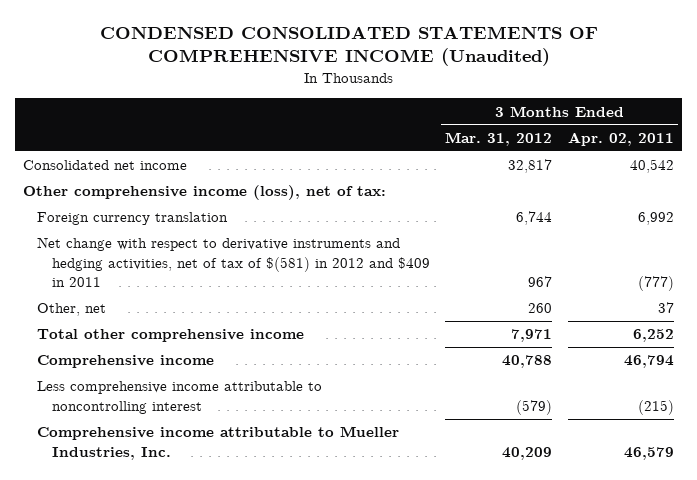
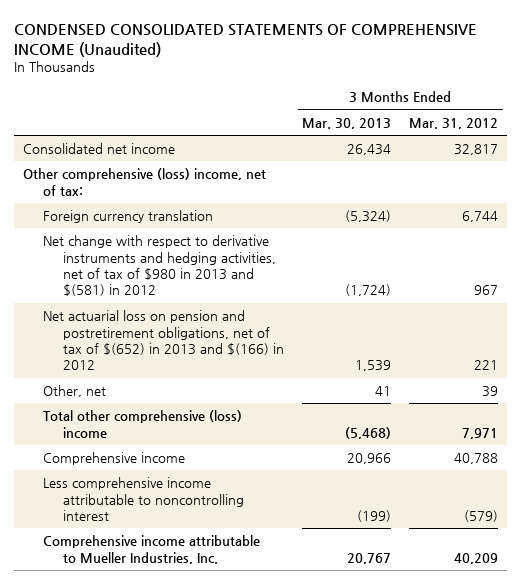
[568,131,675,146] Apr. 02, 2011 -> none
none -> [302,117,392,129] Mar. 30, 2013
[23,185,387,201] Other comprehensive income (loss), net of tax: -> [22,168,266,196] Other comprehensive (loss) income, net of tax:
[37,237,430,288] Net change with respect to derivative instruments and hedging activities, net of tax of $(581) in 2012 and $409 in 2011 -> [42,235,277,297] Net change with respect to derivative instruments and hedging activities, net of tax of $980 in 2013 and $(581) in 2012
none -> [42,310,285,371] Net actuarial loss on pension and postretirement obligations, net of tax of $(652) in 2013 and $(166) in 2012
[528,303,553,314] 260 -> [482,386,499,398] 39
[37,329,305,343] Total other comprehensive income -> [42,410,242,438] Total other comprehensive (loss) income

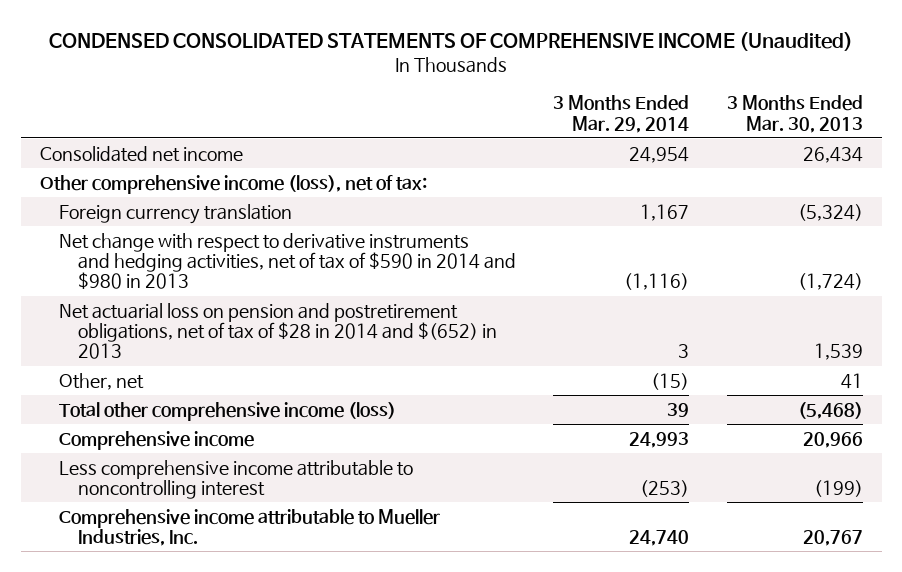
[409,117,499,129] Mar. 31, 2012 -> none
none -> [553,95,690,133] 3 Months Ended Mar. 29, 2014
[22,168,266,196] Other comprehensive (loss) income, net of tax: -> [39,174,427,194] Other comprehensive income (loss), net of tax:
[42,235,277,297] Net change with respect to derivative instruments and hedging activities, net of tax of $980 in 2013 and $(581) in 2012 -> [58,232,517,290] Net change with respect to derivative instruments and hedging activities, net of tax of $590 in 2014 and $980 in 2013
[42,310,285,371] Net actuarial loss on pension and postretirement obligations, net of tax of $(652) in 2013 and $(166) in 2012 -> [58,302,498,360] Net actuarial loss on pension and postretirement obligations, net of tax of $28 in 2014 and $(652) in 2013
[42,410,242,438] Total other comprehensive (loss) income -> [58,401,396,421] Total other comprehensive income (loss)

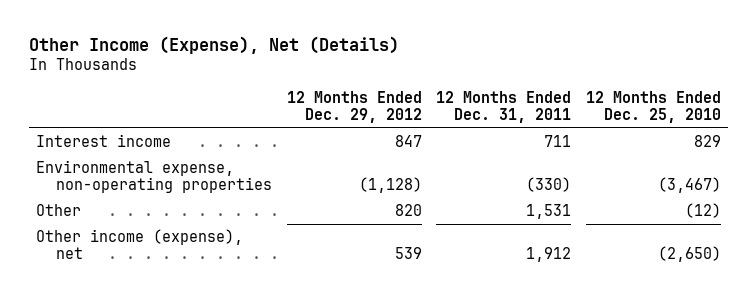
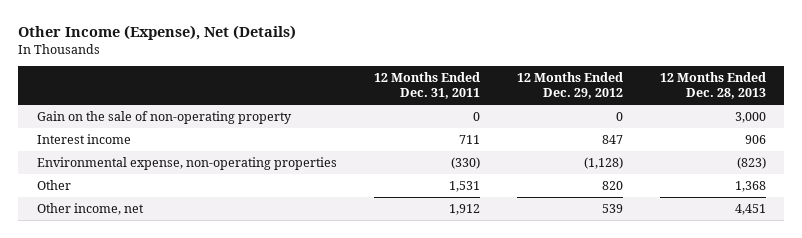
[585,90,721,123] 12 Months Ended Dec. 25, 2010 -> none
none -> [659,72,766,100] 12 Months Ended Dec. 28, 2013
none -> [36,110,292,124] Gain on the sale of non-operating property
[35,229,243,260] Other income (expense), net -> [36,202,144,215] Other income, net

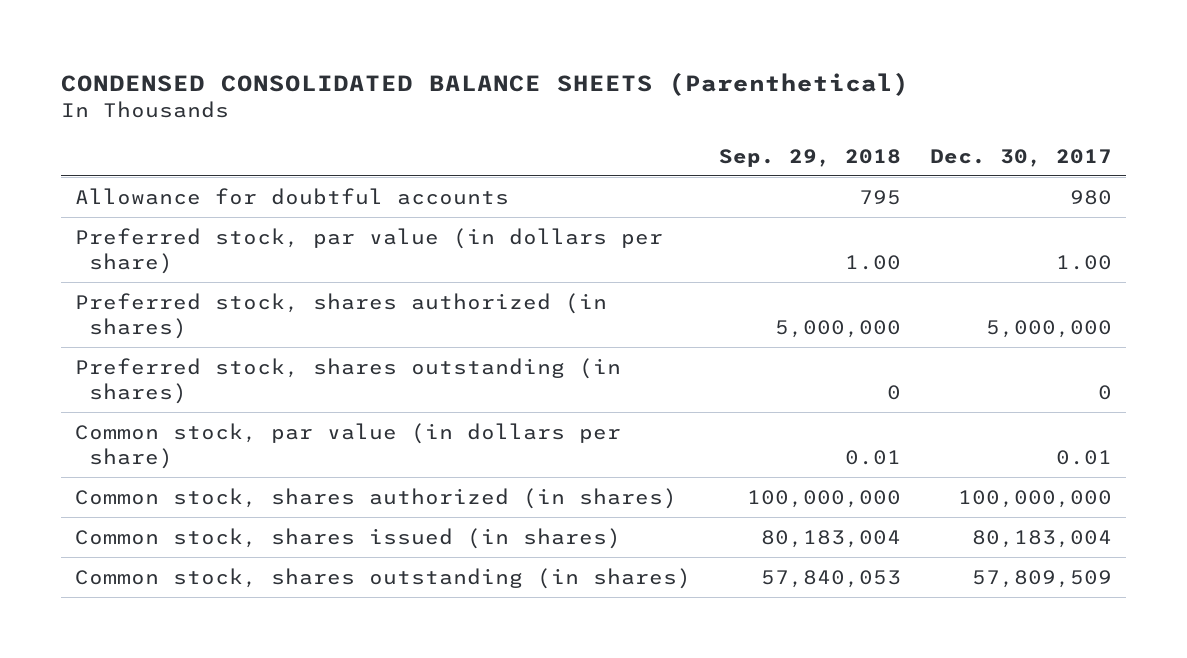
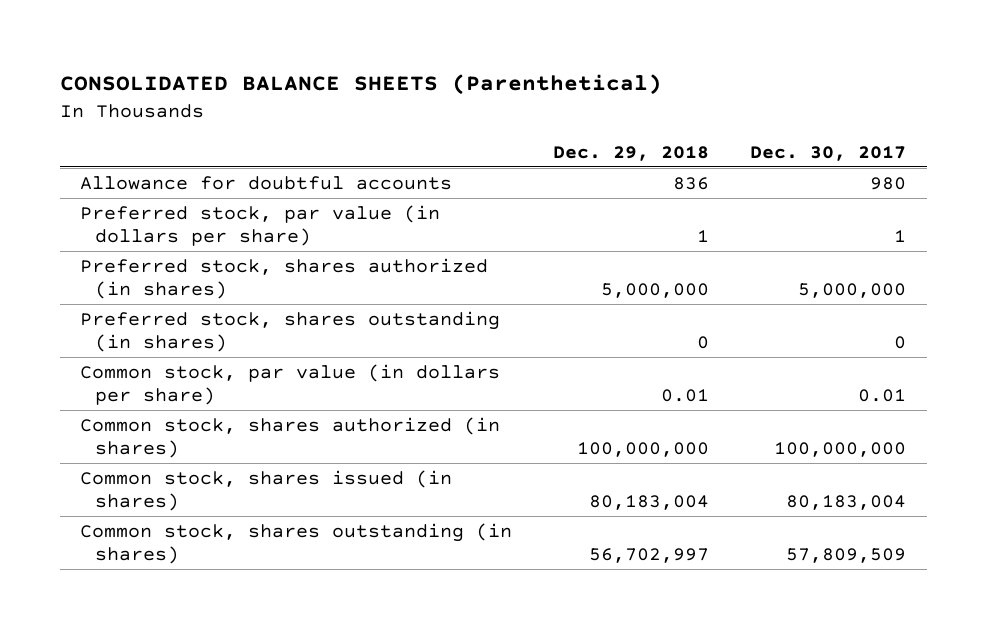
[60,71,909,96] CONDENSED CONSOLIDATED BALANCE SHEETS (Parenthetical) -> [59,74,662,96] CONSOLIDATED BALANCE SHEETS (Parenthetical)
[719,148,902,167] Sep. 29, 2018 -> none
none -> [553,145,710,161] Dec. 29, 2018
[1056,254,1113,270] 1.00 -> [894,229,907,242] 1

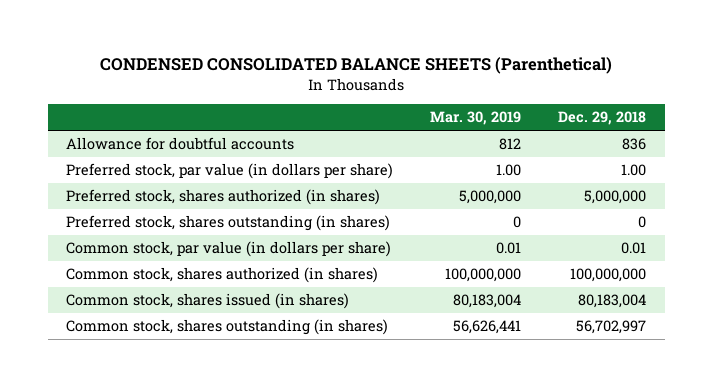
[59,74,662,96] CONSOLIDATED BALANCE SHEETS (Parenthetical) -> [100,57,613,75] CONDENSED CONSOLIDATED BALANCE SHEETS (Parenthetical)
[750,145,907,161] Dec. 30, 2017 -> none
none -> [430,111,522,126] Mar. 30, 2019
[697,229,710,242] 1 -> [621,164,647,177] 1.00

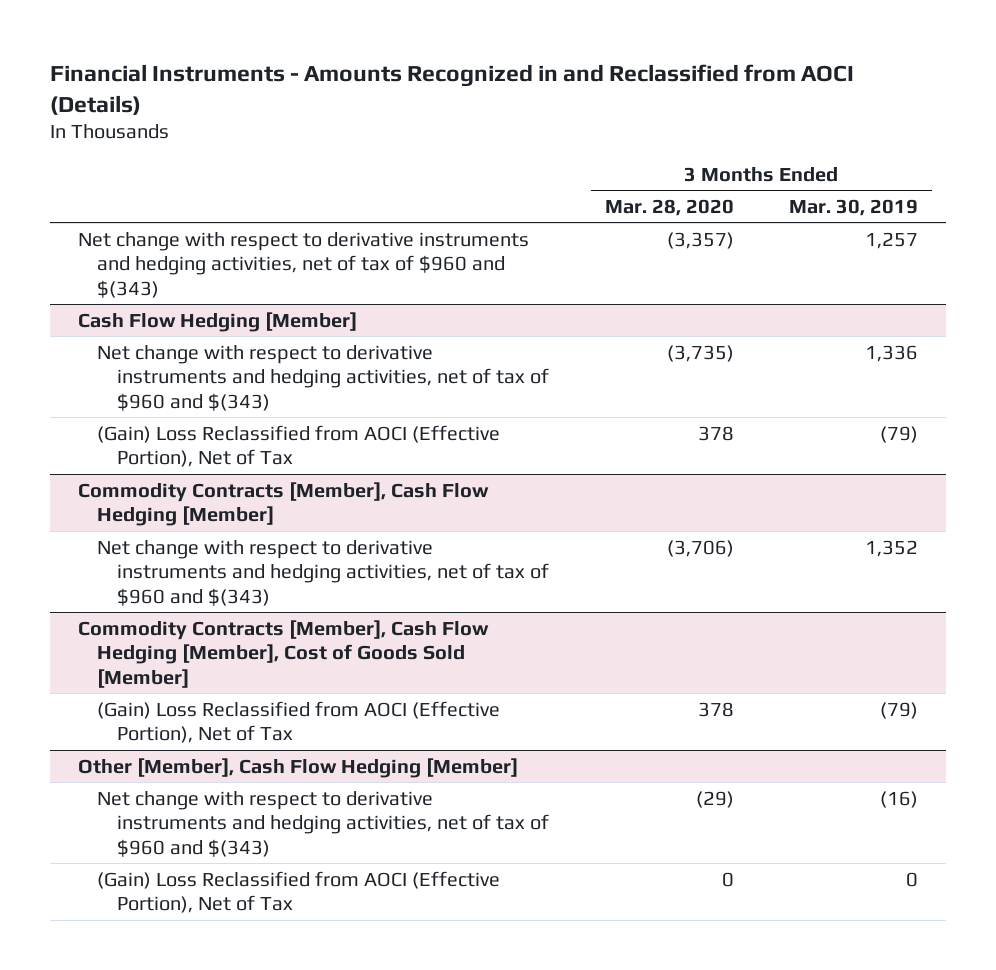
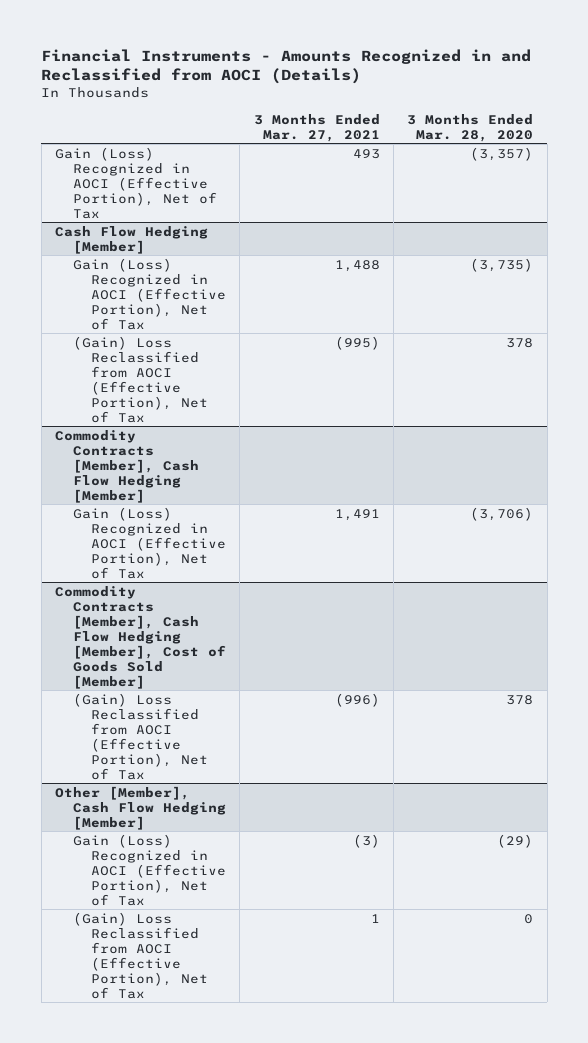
[789,198,919,216] Mar. 30, 2019 -> none
none -> [253,113,380,142] 3 Months Ended Mar. 27, 2021
[77,231,529,298] Net change with respect to derivative instruments and hedging activities, net of tax of $960 and $(343) -> [55,146,217,219] Gain (Loss) Recognized in AOCI (Effective Portion), Net of Tax
[97,344,549,411] Net change with respect to derivative instruments and hedging activities, net of tax of $960 and $(343) -> [72,257,226,330] Gain (Loss) Recognized in AOCI (Effective Portion), Net of Tax
[97,539,549,606] Net change with respect to derivative instruments and hedging activities, net of tax of $960 and $(343) -> [72,506,226,579] Gain (Loss) Recognized in AOCI (Effective Portion), Net of Tax
[97,790,549,857] Net change with respect to derivative instruments and hedging activities, net of tax of $960 and $(343) -> [72,833,226,906] Gain (Loss) Recognized in AOCI (Effective Portion), Net of Tax

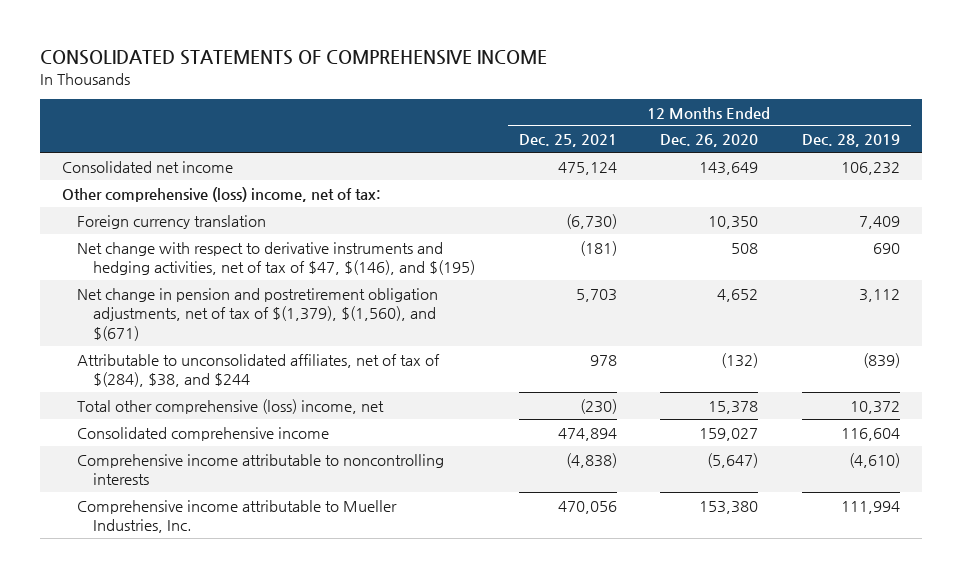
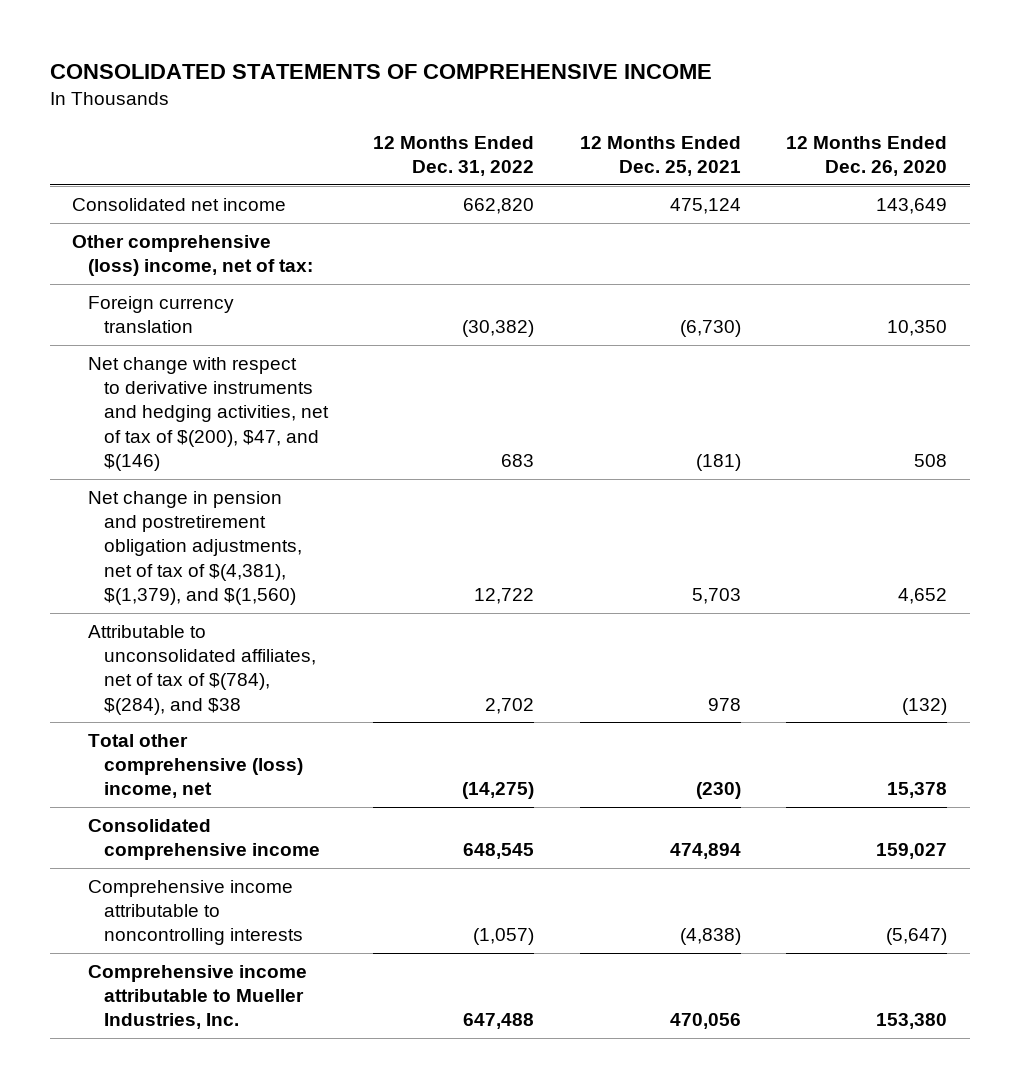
[802,134,901,148] Dec. 28, 2019 -> none
none -> [373,135,535,176] 12 Months Ended Dec. 31, 2022
[77,241,475,276] Net change with respect to derivative instruments and hedging activities, net of tax of $47, $(146), and $(195) -> [87,356,329,471] Net change with respect to derivative instruments and hedging activities, net of tax of $(200), $47, and $(146)
[77,287,439,341] Net change in pension and postretirement obligation adjustments, net of tax of $(1,379), $(1,560), and $(671) -> [87,490,302,605] Net change in pension and postretirement obligation adjustments, net of tax of $(4,381), $(1,379), and $(1,560)
[77,353,441,388] Attributable to unconsolidated affiliates, net of tax of $(284), $38, and $244 -> [87,624,316,715] Attributable to unconsolidated affiliates, net of tax of $(784), $(284), and $38

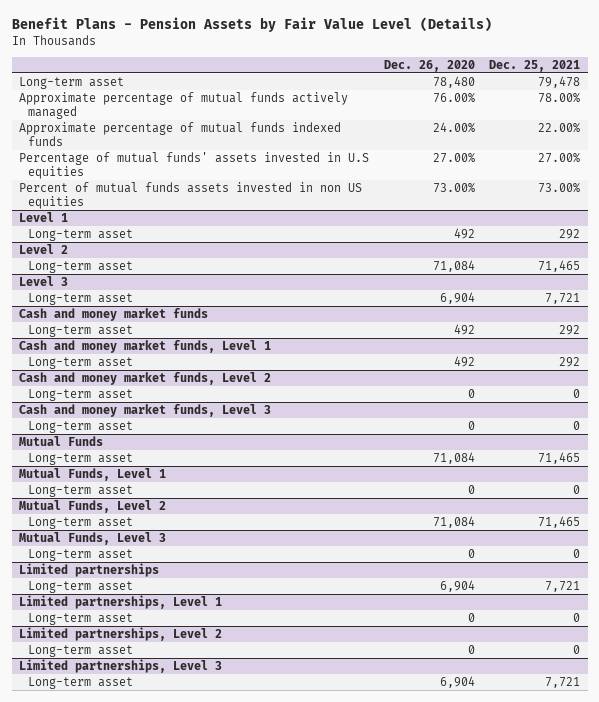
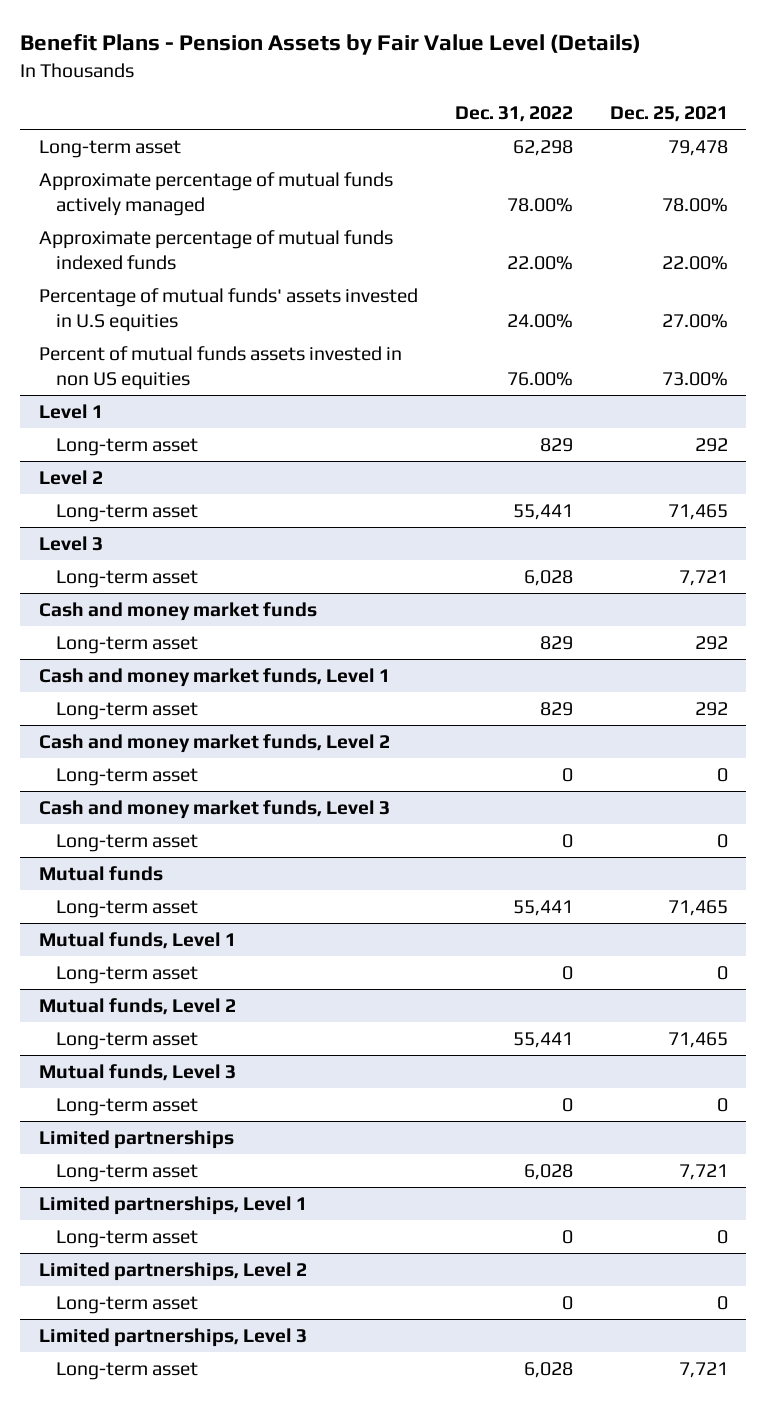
[383,59,475,72] Dec. 26, 2020 -> none
none -> [454,106,573,123] Dec. 31, 2022
[18,436,103,447] Mutual Funds -> [38,865,163,881] Mutual funds
[18,468,166,482] Mutual Funds, Level 1 -> [38,931,236,949] Mutual funds, Level 1
[18,500,166,514] Mutual Funds, Level 2 -> [38,997,236,1015] Mutual funds, Level 2
[18,532,166,546] Mutual Funds, Level 3 -> [38,1063,236,1081] Mutual funds, Level 3

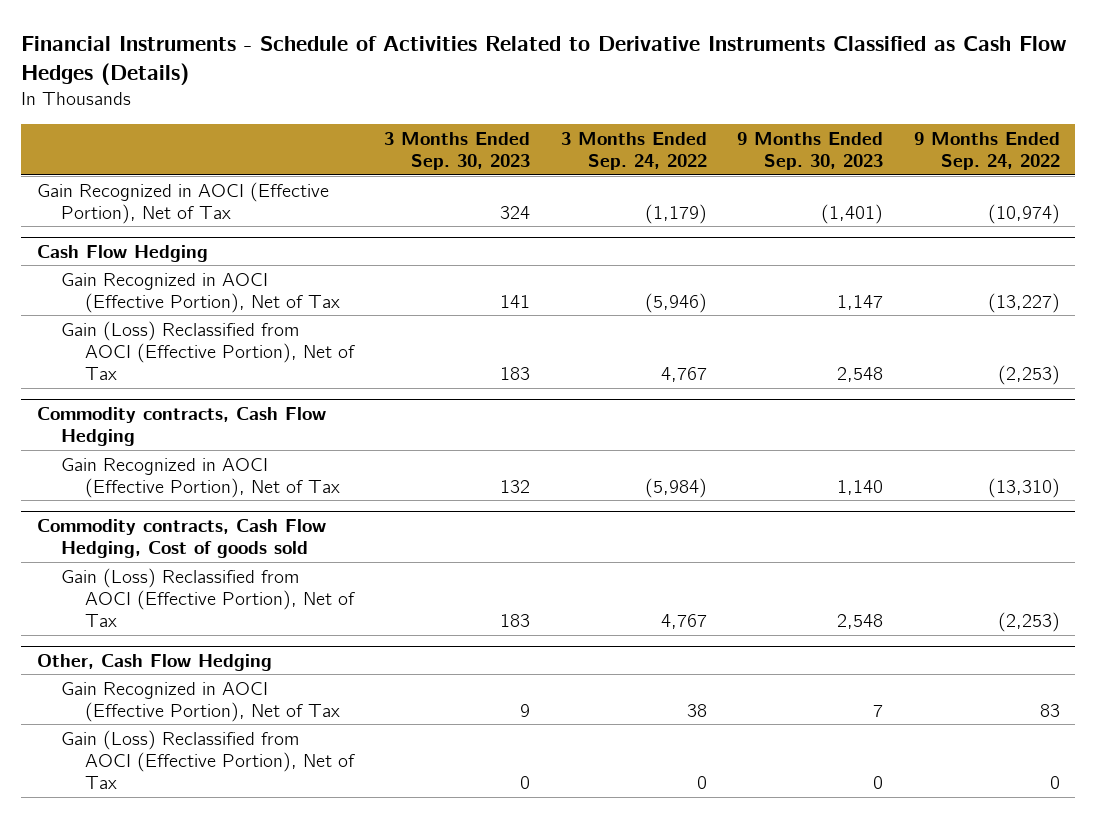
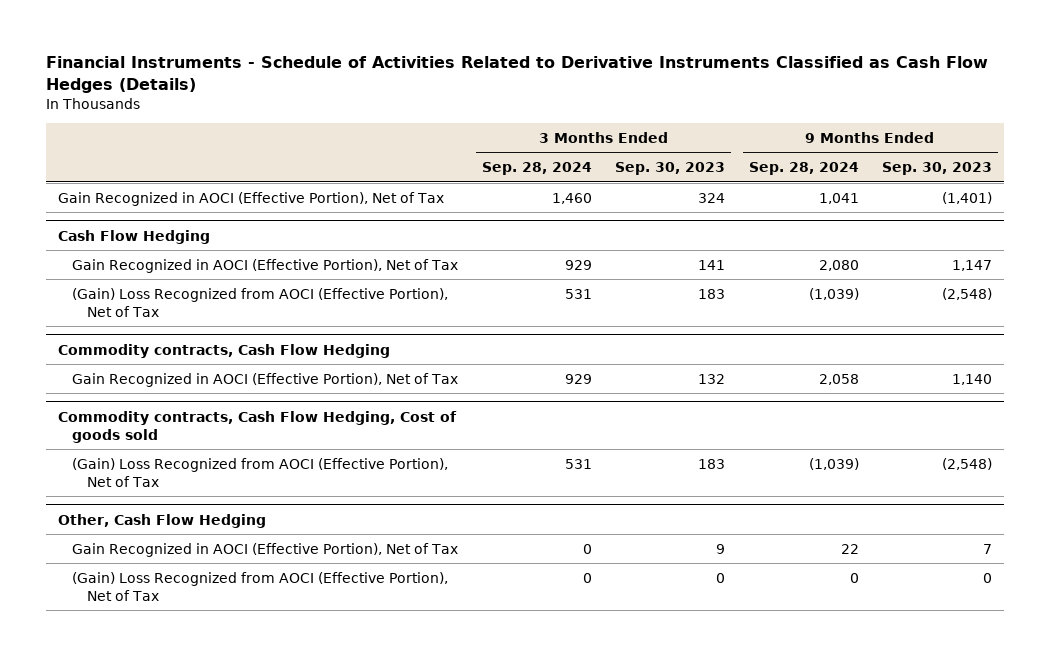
[560,131,707,171] 3 Months Ended Sep. 24, 2022 -> none
[913,131,1060,171] 9 Months Ended Sep. 24, 2022 -> none
none -> [481,162,592,176] Sep. 28, 2024
none -> [748,162,859,176] Sep. 28, 2024
[60,320,355,381] Gain (Loss) Reclassified from AOCI (Effective Portion), Net of Tax -> [72,287,449,317] (Gain) Loss Recognized from AOCI (Effective Portion), Net of Tax
[837,367,884,383] 2,548 -> [942,287,993,300] (2,548)
[60,567,355,628] Gain (Loss) Reclassified from AOCI (Effective Portion), Net of Tax -> [72,457,449,487] (Gain) Loss Recognized from AOCI (Effective Portion), Net of Tax
[837,614,884,630] 2,548 -> [942,457,993,470] (2,548)
[60,729,355,790] Gain (Loss) Reclassified from AOCI (Effective Portion), Net of Tax -> [72,571,449,601] (Gain) Loss Recognized from AOCI (Effective Portion), Net of Tax

